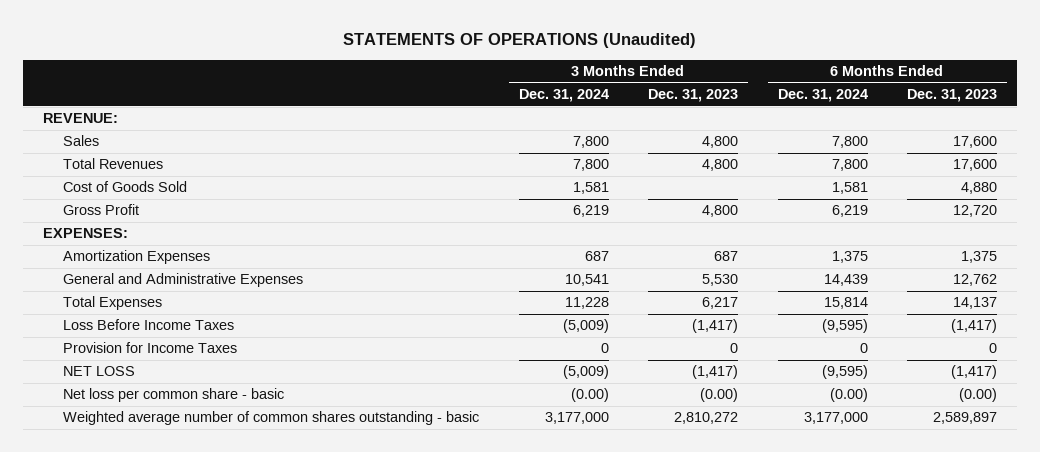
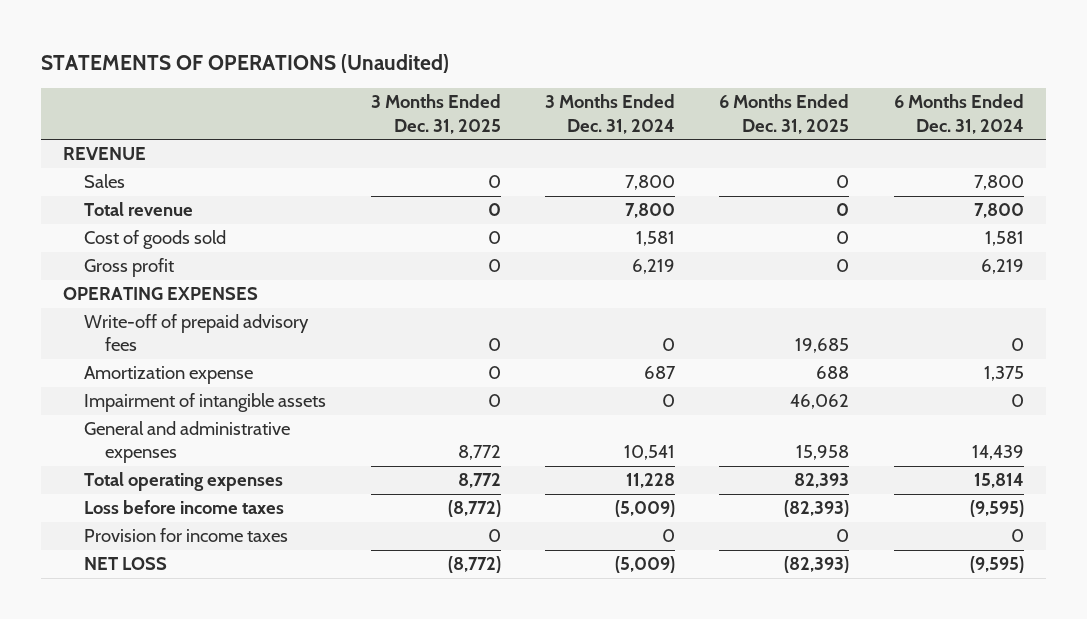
[648,89,739,103] Dec. 31, 2023 -> none
[907,89,998,103] Dec. 31, 2023 -> none
none -> [370,94,501,134] 3 Months Ended Dec. 31, 2025
none -> [719,94,850,134] 6 Months Ended Dec. 31, 2025
[42,113,118,124] REVENUE: -> [63,147,147,161] REVENUE
[63,158,164,170] Total Revenues -> [84,202,194,217] Total revenue
[63,181,188,193] Cost of Goods Sold -> [84,230,227,250] Cost of goods sold
[63,204,140,216] Gross Profit -> [84,258,175,278] Gross profit
[42,228,128,239] EXPENSES: -> [63,287,259,301] OPERATING EXPENSES
none -> [84,314,310,352] Write-off of prepaid advisory fees
[63,250,211,265] Amortization Expenses -> [84,366,254,385] Amortization expense
none -> [84,393,327,413] Impairment of intangible assets
[63,273,304,288] General and Administrative Expenses -> [84,421,291,464] General and administrative expenses
[63,296,163,311] Total Expenses -> [84,472,284,492] Total operating expenses
[63,319,235,331] Loss Before Income Taxes -> [84,500,285,515] Loss before income taxes
[63,342,238,354] Provision for Income Taxes -> [84,528,289,543] Provision for income taxes
[63,388,285,403] Net loss per common share - basic -> none
[63,411,480,426] Weighted average number of common shares outstanding - basic -> none

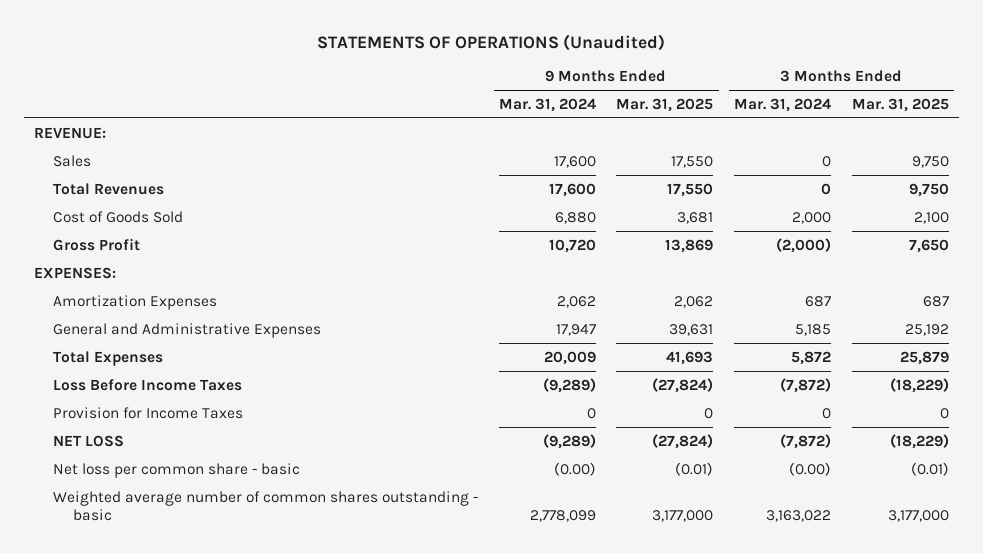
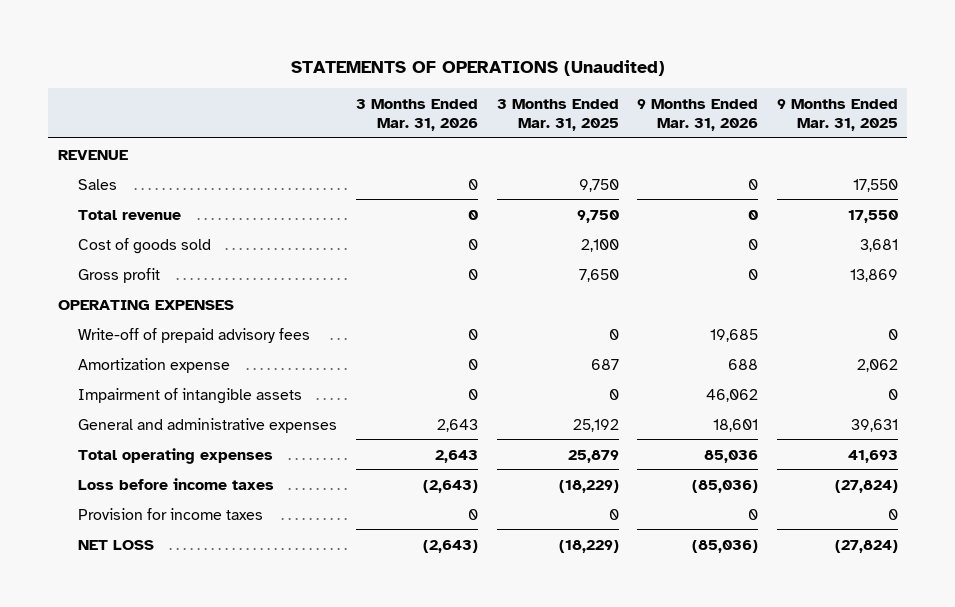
[498,97,596,112] Mar. 31, 2024 -> none
[733,97,831,112] Mar. 31, 2024 -> none
none -> [355,98,478,131] 3 Months Ended Mar. 31, 2026
none -> [637,98,759,131] 9 Months Ended Mar. 31, 2026
[34,126,107,139] REVENUE: -> [57,149,128,160] REVENUE
[53,182,165,195] Total Revenues -> [78,209,182,220] Total revenue
[53,210,184,223] Cost of Goods Sold -> [78,237,212,254] Cost of goods sold
[53,237,141,251] Gross Profit -> [78,267,161,283] Gross profit
[34,266,117,279] EXPENSES: -> [57,299,234,310] OPERATING EXPENSES
none -> [78,327,311,343] Write-off of prepaid advisory fees
[53,294,218,310] Amortization Expenses -> [78,357,231,373] Amortization expense
none -> [78,387,303,404] Impairment of intangible assets
[53,322,322,338] General and Administrative Expenses -> [78,417,338,433] General and administrative expenses
[53,350,164,366] Total Expenses -> [78,447,274,464] Total operating expenses
[53,378,243,391] Loss Before Income Taxes -> [78,477,275,490] Loss before income taxes
[53,406,244,419] Provision for Income Taxes -> [78,507,264,520] Provision for income taxes
[53,462,301,478] Net loss per common share - basic -> none
[53,490,479,521] Weighted average number of common shares outstanding - basic -> none

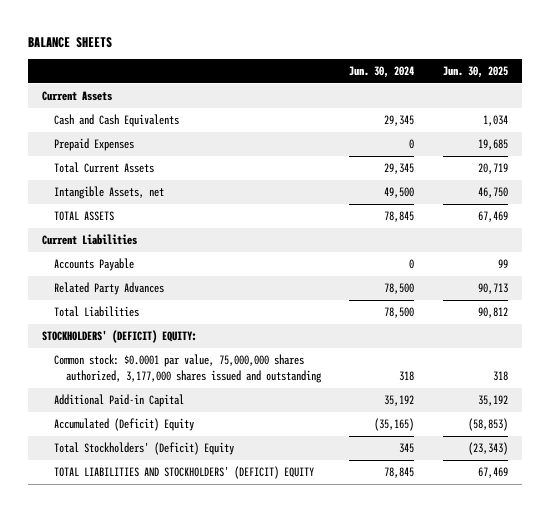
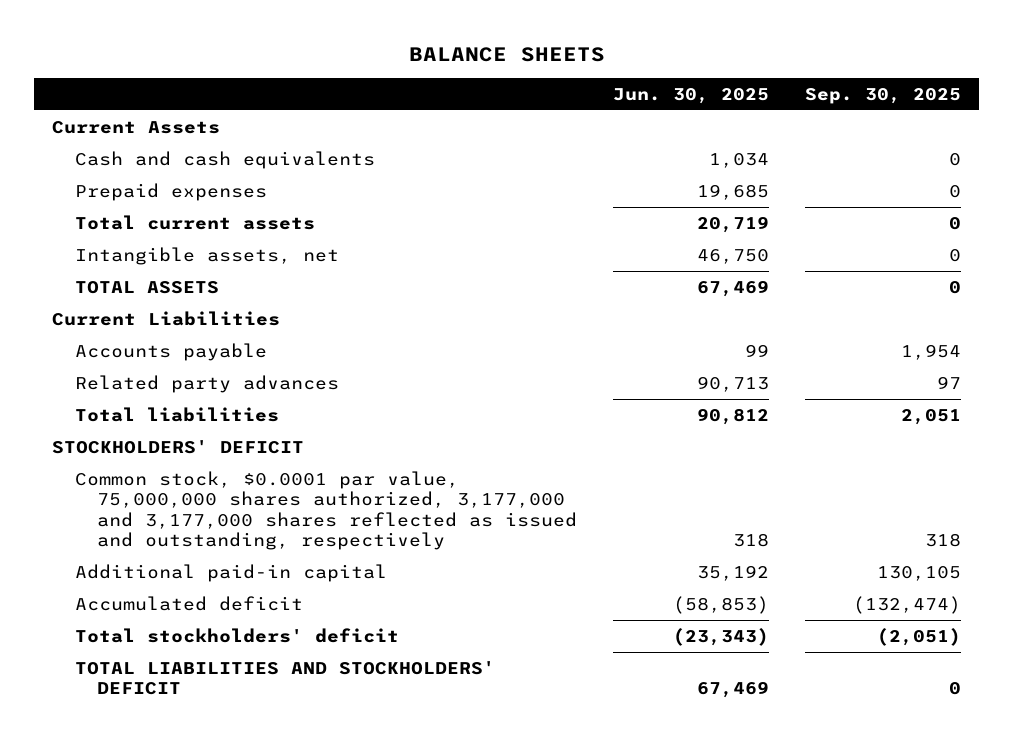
[349,65,415,78] Jun. 30, 2024 -> none
none -> [805,87,962,104] Sep. 30, 2025
[54,114,180,128] Cash and Cash Equivalents -> [74,150,375,169] Cash and cash equivalents
[54,138,135,152] Prepaid Expenses -> [74,182,267,201] Prepaid expenses
[54,162,155,174] Total Current Assets -> [74,214,315,230] Total current assets
[54,186,165,200] Intangible Assets, net -> [74,246,339,265] Intangible assets, net
[54,258,135,272] Accounts Payable -> [74,342,267,361] Accounts payable
[54,282,165,296] Related Party Advances -> [74,374,339,393] Related party advances
[54,306,140,318] Total Liabilities -> [74,406,279,422] Total liabilities
[42,330,198,344] STOCKHOLDERS' (DEFICIT) EQUITY: -> [52,439,305,454] STOCKHOLDERS' DEFICIT
[54,354,323,383] Common stock: $0.0001 par value, 75,000,000 shares authorized, 3,177,000 shares issued and outstanding -> [74,470,578,551] Common stock, $0.0001 par value, 75,000,000 shares authorized, 3,177,000 and 3,177,000 shares reflected as issued and outstanding, respectively
[54,394,185,408] Additional Paid-in Capital -> [74,563,387,582] Additional paid-in capital
[54,418,195,432] Accumulated (Deficit) Equity -> [74,595,303,611] Accumulated deficit
[54,442,235,456] Total Stockholders' (Deficit) Equity -> [74,627,399,643] Total stockholders' deficit
[54,466,315,480] TOTAL LIABILITIES AND STOCKHOLDERS' (DEFICIT) EQUITY -> [74,660,495,696] TOTAL LIABILITIES AND STOCKHOLDERS' DEFICIT

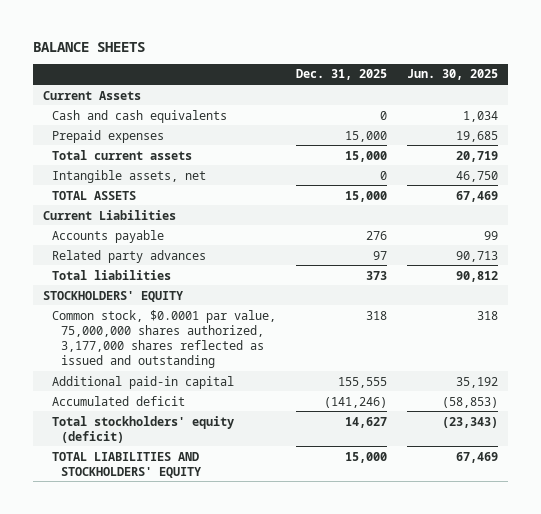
[805,87,962,104] Sep. 30, 2025 -> none
none -> [296,69,388,81] Dec. 31, 2025
[52,439,305,454] STOCKHOLDERS' DEFICIT -> [42,290,183,302] STOCKHOLDERS' EQUITY
[74,470,578,551] Common stock, $0.0001 par value, 75,000,000 shares authorized, 3,177,000 and 3,177,000 shares reflected as issued and outstanding, respectively -> [51,309,276,368] Common stock, $0.0001 par value, 75,000,000 shares authorized, 3,177,000 shares reflected as issued and outstanding
[74,627,399,643] Total stockholders' deficit -> [51,415,234,443] Total stockholders' equity (deficit)
[74,660,495,696] TOTAL LIABILITIES AND STOCKHOLDERS' DEFICIT -> [51,451,202,478] TOTAL LIABILITIES AND STOCKHOLDERS' EQUITY

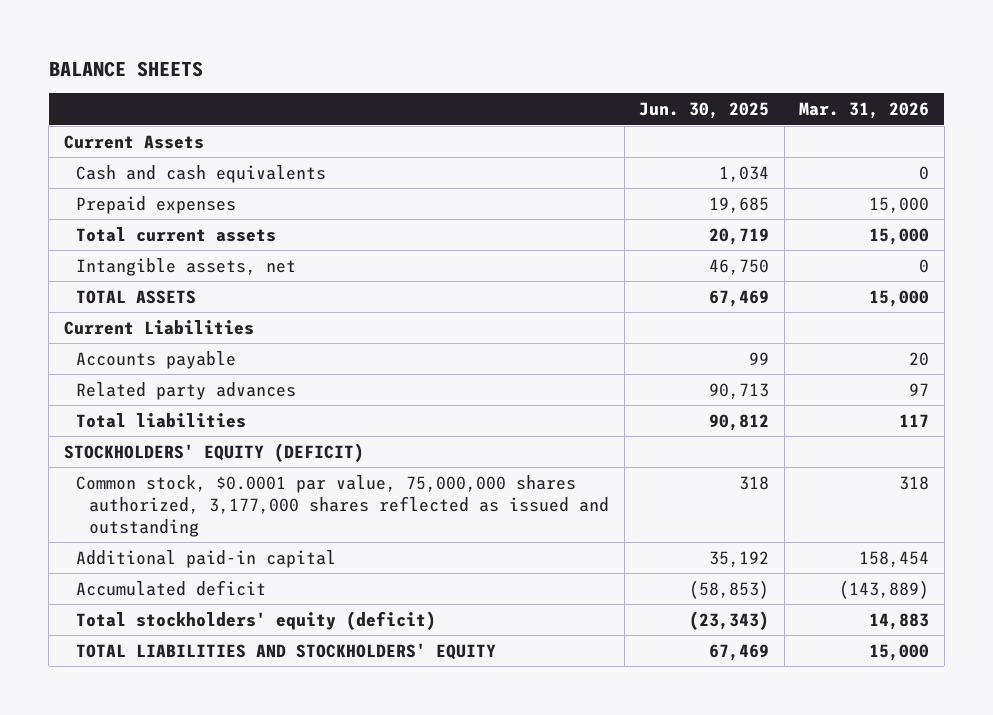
[296,69,388,81] Dec. 31, 2025 -> none
none -> [799,102,930,120] Mar. 31, 2026
[42,290,183,302] STOCKHOLDERS' EQUITY -> [63,442,364,462] STOCKHOLDERS' EQUITY (DEFICIT)

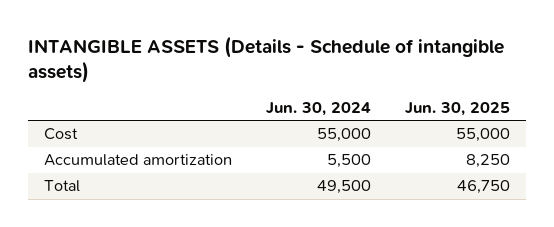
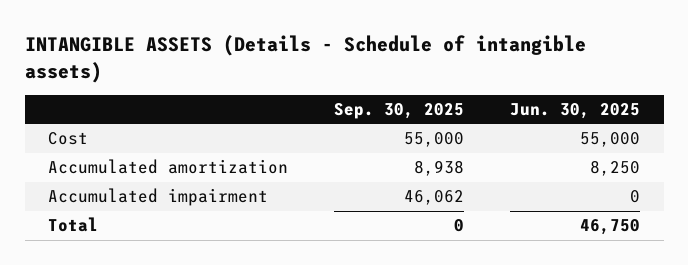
[266,102,372,117] Jun. 30, 2024 -> none
none -> [334,103,465,120] Sep. 30, 2025
none -> [47,188,268,207] Accumulated impairment

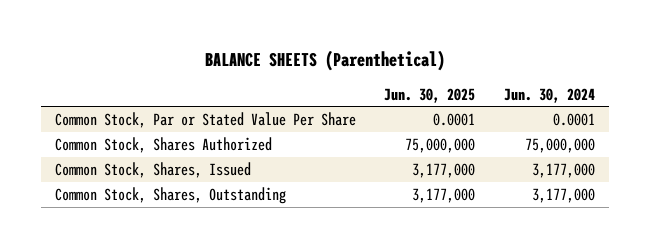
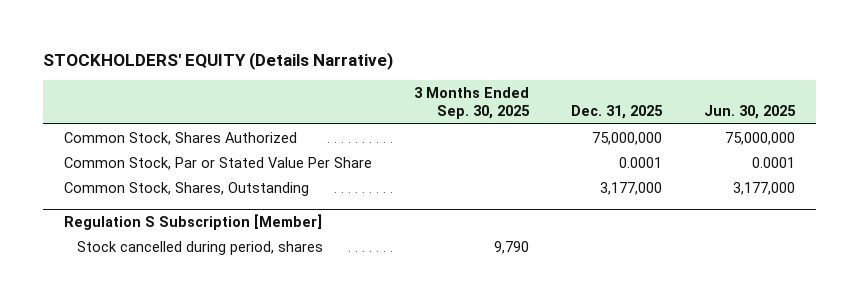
[204,49,445,71] BALANCE SHEETS (Parenthetical) -> [43,51,394,70] STOCKHOLDERS' EQUITY (Details Narrative)
[503,87,595,103] Jun. 30, 2024 -> none
none -> [414,87,531,120] 3 Months Ended Sep. 30, 2025
none -> [571,105,664,120] Dec. 31, 2025
[54,161,251,178] Common Stock, Shares, Issued -> none
[54,111,356,128] Common Stock, Par or Stated Value Per Share -> [64,156,373,170] Common Stock, Par or Stated Value Per Share
none -> [64,213,323,230] Regulation S Subscription [Member]
none -> [76,240,323,255] Stock cancelled during period, shares

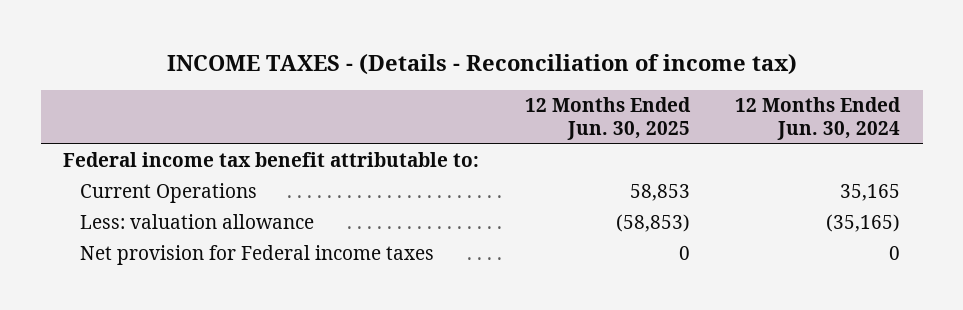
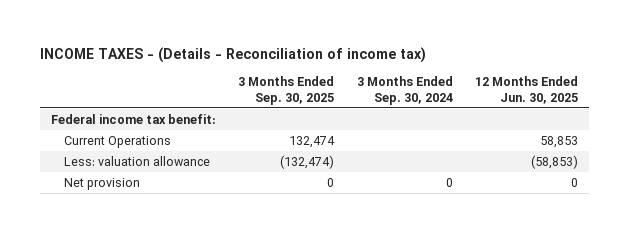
[734,97,901,141] 12 Months Ended Jun. 30, 2024 -> none
none -> [238,75,335,105] 3 Months Ended Sep. 30, 2025
none -> [356,75,453,105] 3 Months Ended Sep. 30, 2024
[63,152,480,168] Federal income tax benefit attributable to: -> [50,113,216,124] Federal income tax benefit:
[79,245,434,266] Net provision for Federal income taxes -> [63,177,140,190] Net provision

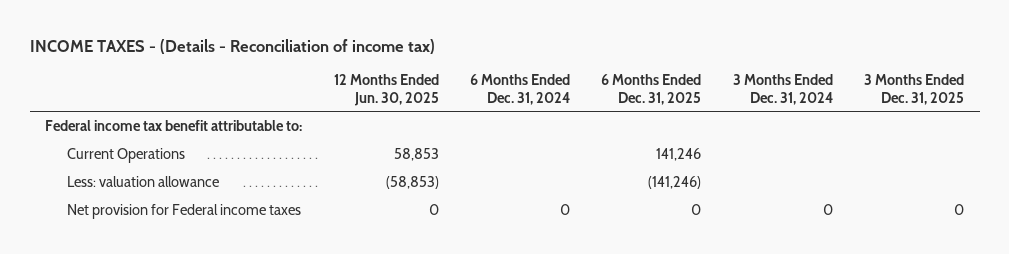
[238,75,335,105] 3 Months Ended Sep. 30, 2025 -> none
[356,75,453,105] 3 Months Ended Sep. 30, 2024 -> none
none -> [469,73,570,105] 6 Months Ended Dec. 31, 2024
none -> [601,73,702,105] 6 Months Ended Dec. 31, 2025
none -> [732,73,833,105] 3 Months Ended Dec. 31, 2024
none -> [864,73,965,105] 3 Months Ended Dec. 31, 2025
[50,113,216,124] Federal income tax benefit: -> [45,119,303,131] Federal income tax benefit attributable to:
[63,177,140,190] Net provision -> [67,203,302,219] Net provision for Federal income taxes

